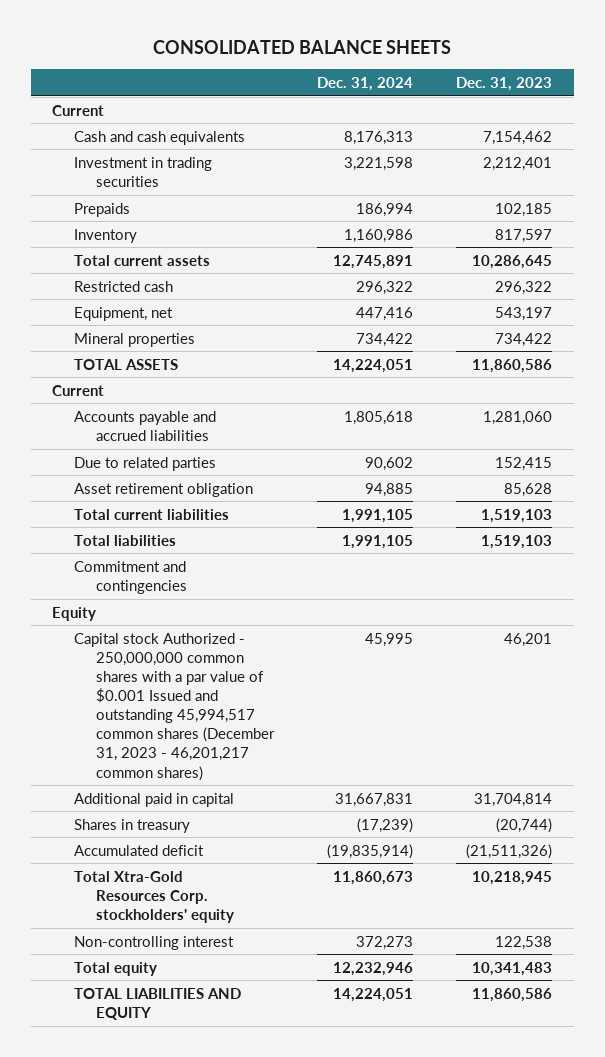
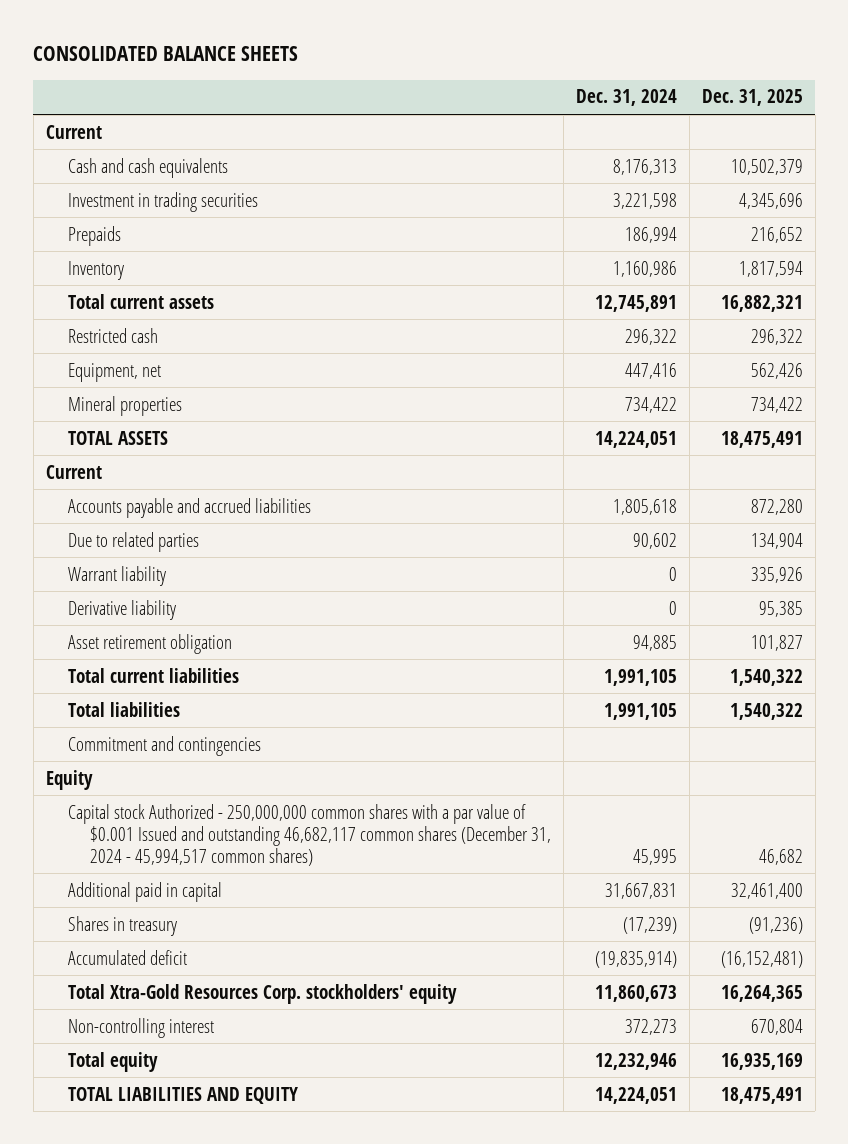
[456,76,553,91] Dec. 31, 2023 -> none
none -> [701,89,803,107] Dec. 31, 2025
none -> [67,565,166,586] Warrant liability
none -> [67,599,176,620] Derivative liability
[74,632,275,781] Capital stock Authorized - 250,000,000 common shares with a par value of $0.001 Issued and outstanding 45,994,517 common shares (December 31, 2023 - 46,201,217 common shares) -> [67,803,551,866] Capital stock Authorized - 250,000,000 common shares with a par value of $0.001 Issued and outstanding 46,682,117 common shares (December 31, 2024 - 45,994,517 common shares)

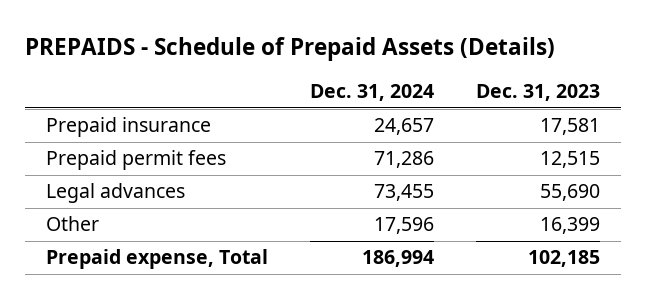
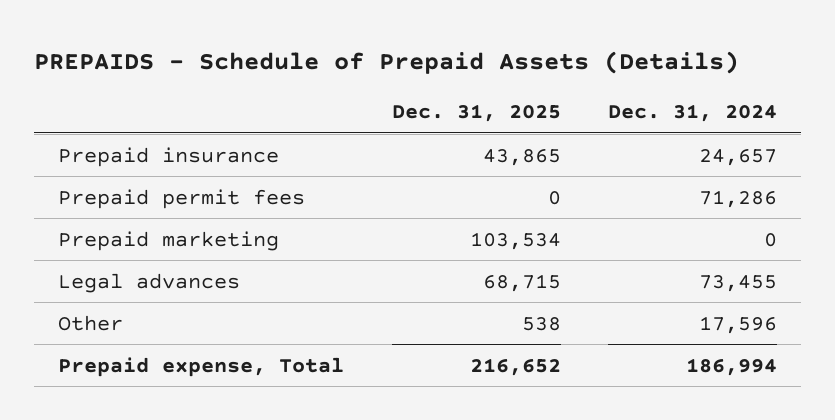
[476,84,601,102] Dec. 31, 2023 -> none
none -> [391,104,561,123] Dec. 31, 2025
none -> [58,230,280,251] Prepaid marketing

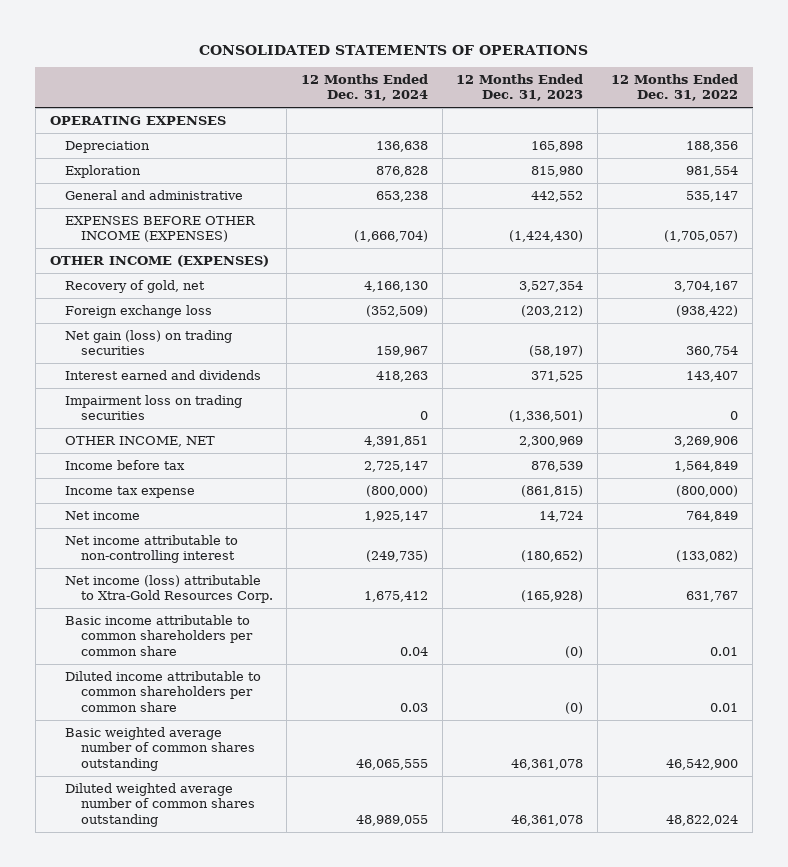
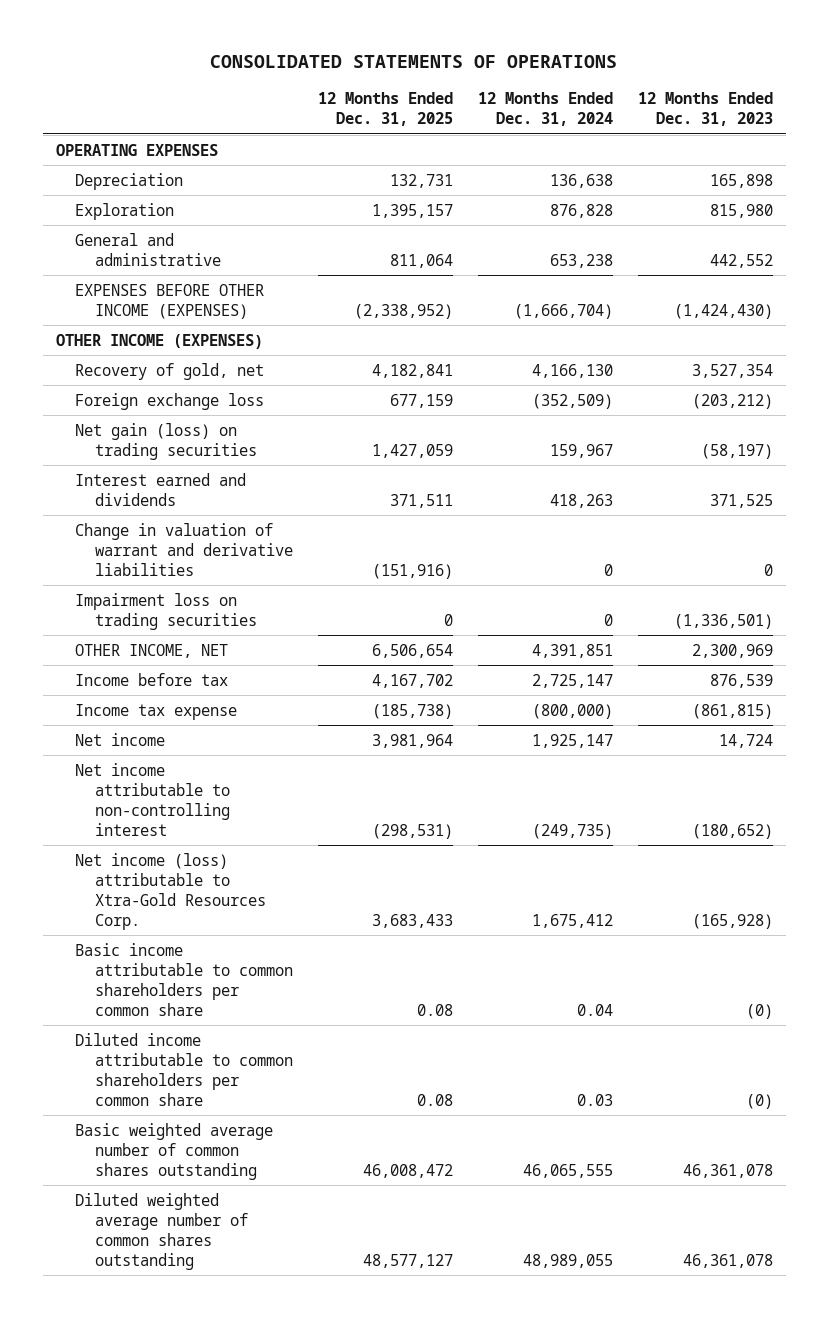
[611,73,739,102] 12 Months Ended Dec. 31, 2022 -> none
none -> [317,92,453,127] 12 Months Ended Dec. 31, 2025
none -> [75,522,293,576] Change in valuation of warrant and derivative liabilities

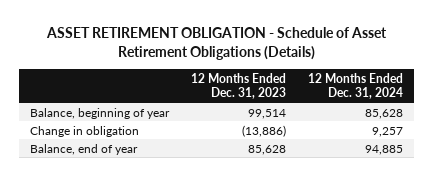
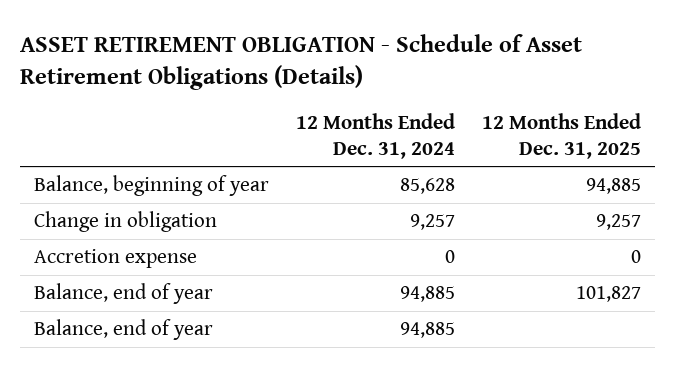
[191,73,287,100] 12 Months Ended Dec. 31, 2023 -> none
none -> [482,112,642,159] 12 Months Ended Dec. 31, 2025
none -> [33,249,197,269] Accretion expense
none -> [33,319,213,341] Balance, end of year

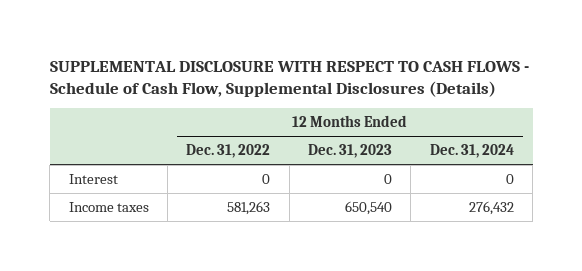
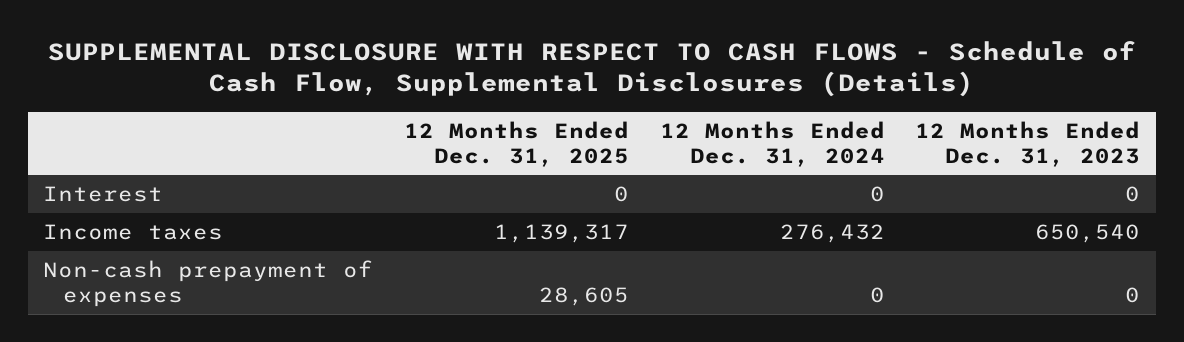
[186,144,271,159] Dec. 31, 2022 -> none
none -> [404,120,630,167] 12 Months Ended Dec. 31, 2025
none -> [43,259,374,307] Non-cash prepayment of expenses

